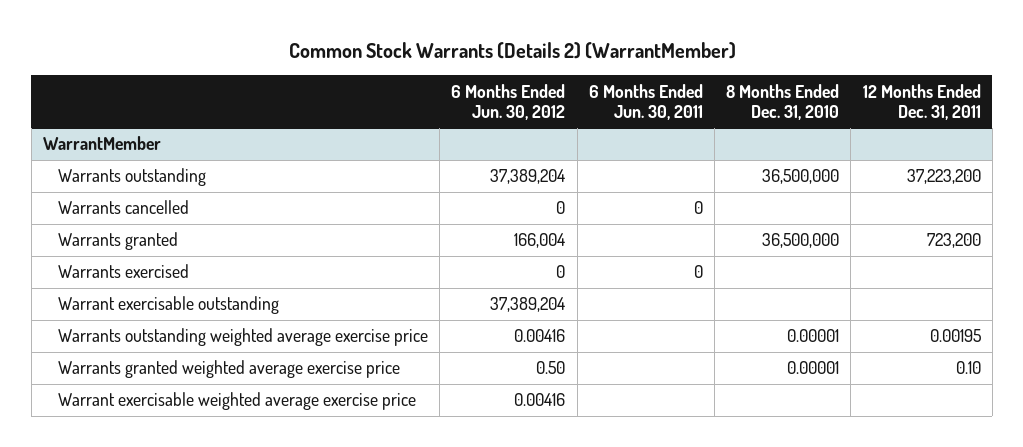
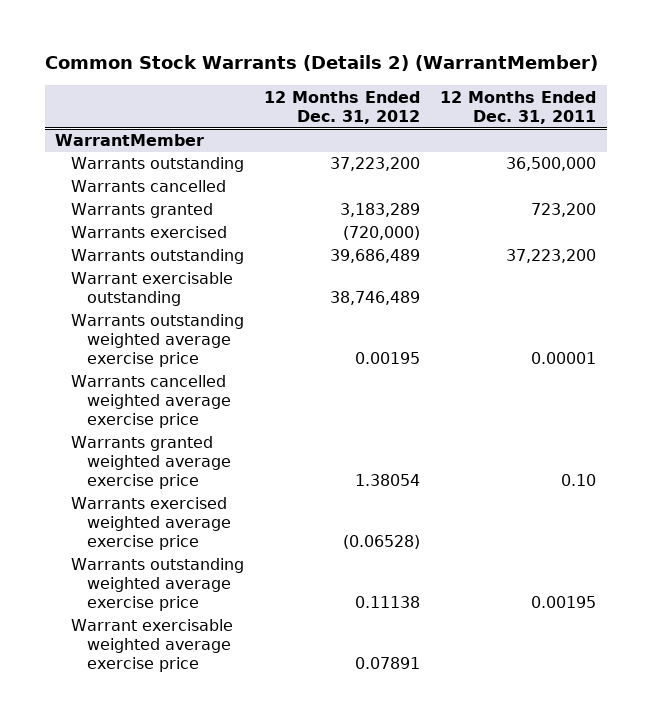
[451,83,566,120] 6 Months Ended Jun. 30, 2012 -> none
[588,83,703,120] 6 Months Ended Jun. 30, 2011 -> none
[726,83,840,120] 8 Months Ended Dec. 31, 2010 -> none
none -> [264,90,421,124] 12 Months Ended Dec. 31, 2012
none -> [70,157,244,173] Warrants outstanding
[58,168,207,187] Warrants outstanding -> [70,249,244,265] Warrants outstanding
none -> [70,314,244,368] Warrants outstanding weighted average exercise price
none -> [70,375,231,429] Warrants cancelled weighted average exercise price
none -> [70,497,231,551] Warrants exercised weighted average exercise price
[58,328,429,347] Warrants outstanding weighted average exercise price -> [70,558,244,612] Warrants outstanding weighted average exercise price

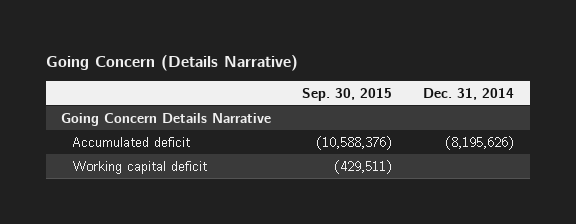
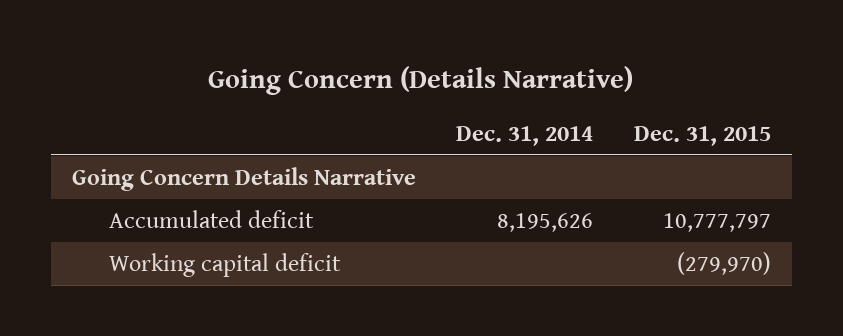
[302,87,393,101] Sep. 30, 2015 -> none
none -> [634,125,772,146] Dec. 31, 2015
[445,135,515,150] (8,195,626) -> [497,212,594,232] 8,195,626

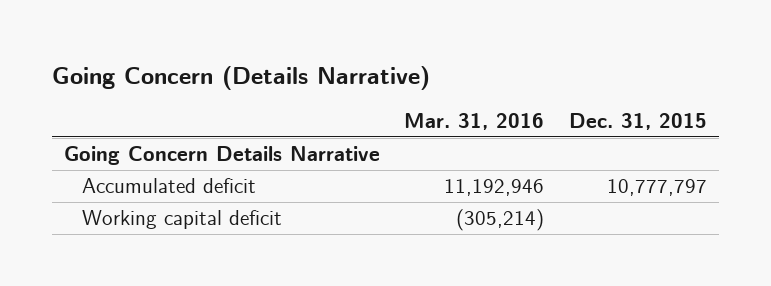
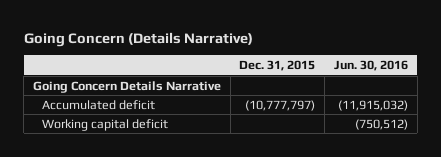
[404,113,545,131] Mar. 31, 2016 -> none
none -> [333,60,408,72] Jun. 30, 2016
[606,179,707,197] 10,777,797 -> [245,99,316,111] (10,777,797)

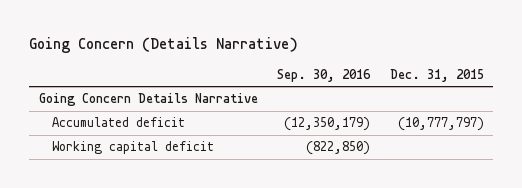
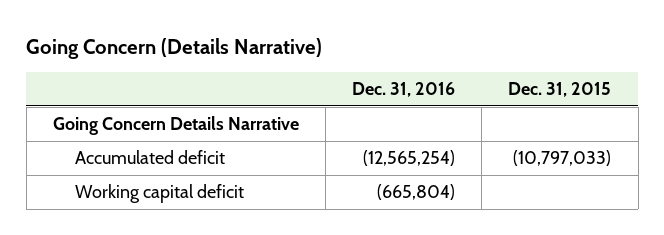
[277,69,372,83] Sep. 30, 2016 -> none
none -> [352,81,456,97] Dec. 31, 2016
[397,117,484,132] (10,777,797) -> [513,150,612,167] (10,797,033)

